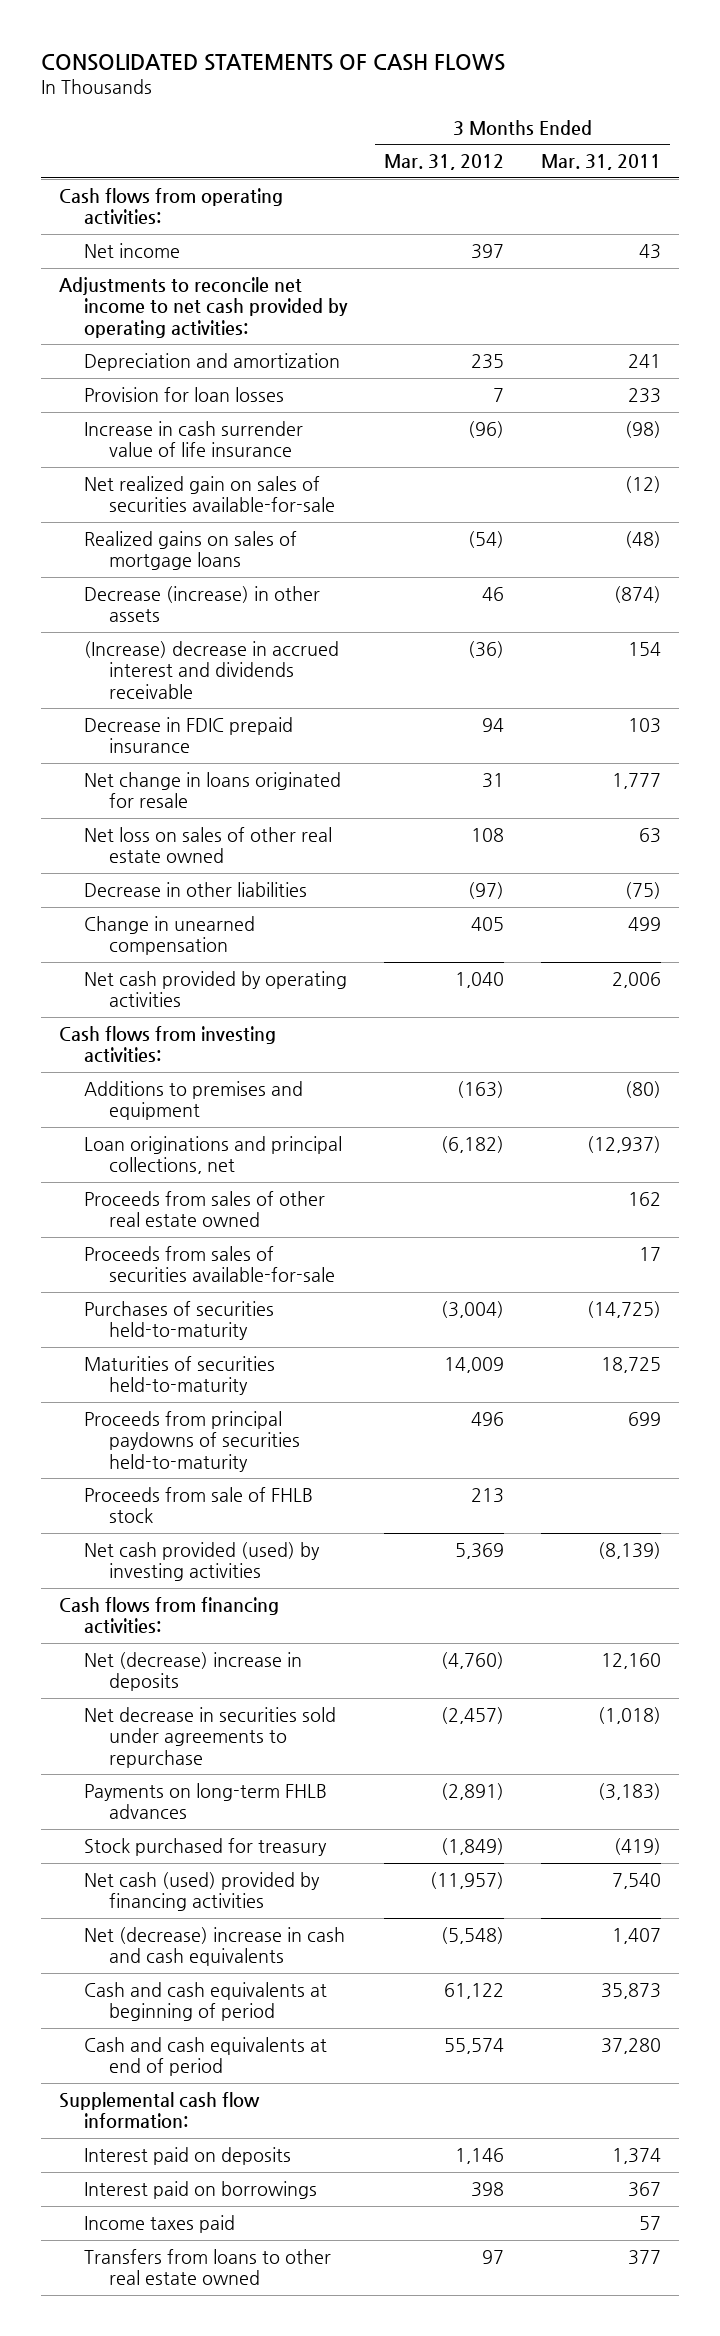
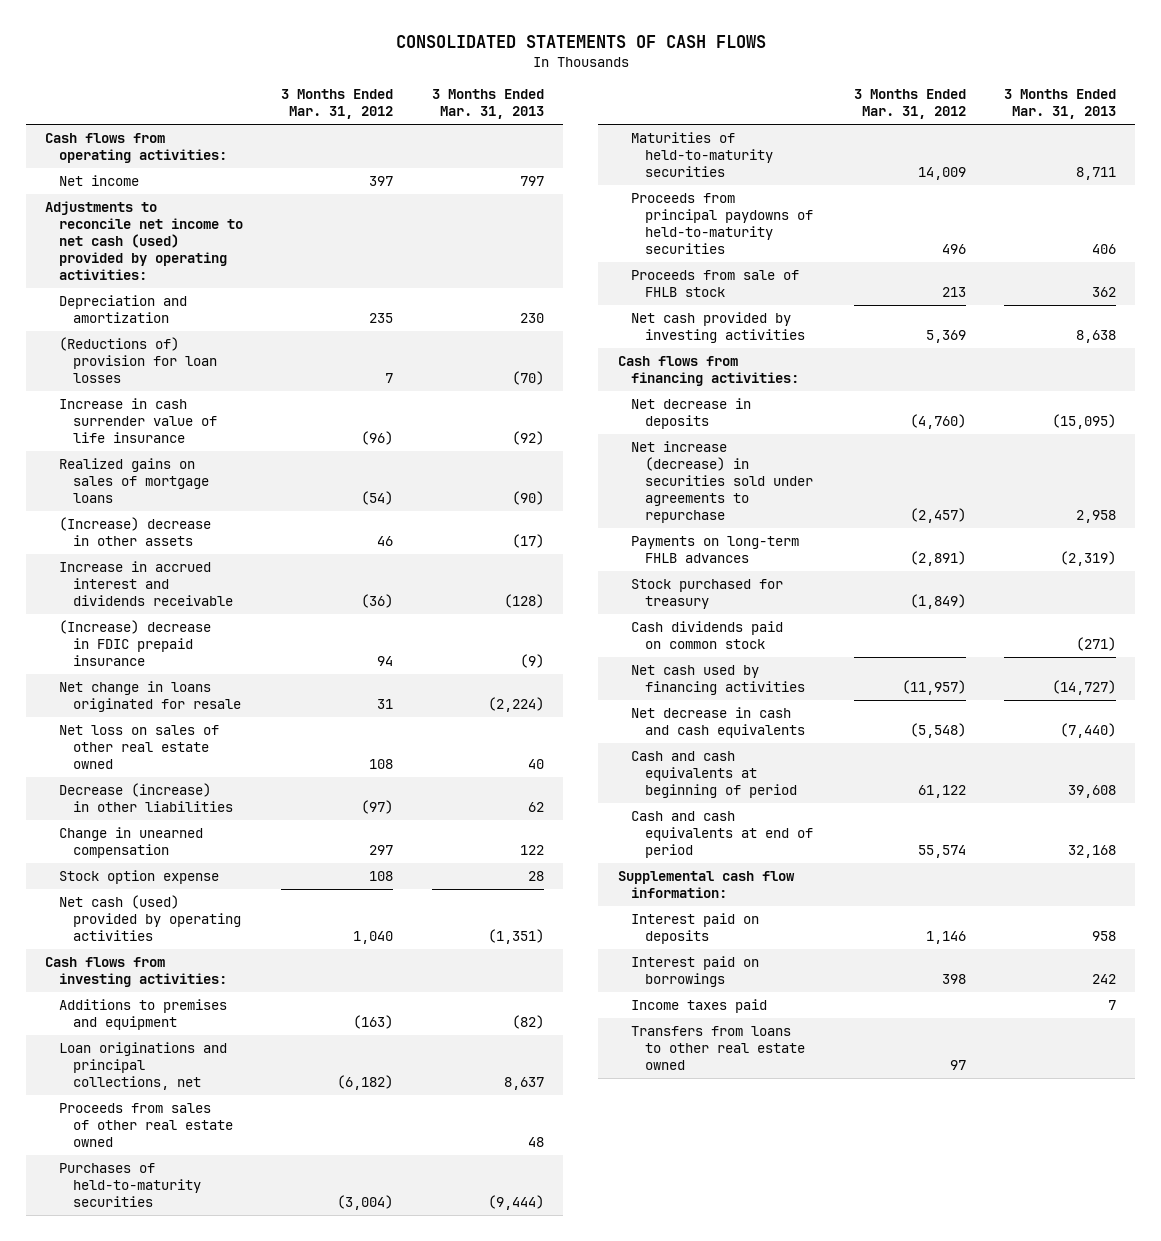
[540,154,661,171] Mar. 31, 2011 -> none
none -> [431,89,544,120] 3 Months Ended Mar. 31, 2013
[59,277,349,338] Adjustments to reconcile net income to net cash provided by operating activities: -> [44,201,243,280] Adjustments to reconcile net income to net cash (used) provided by operating activities:
[84,387,285,403] Provision for loan losses -> [58,337,217,384] (Reductions of) provision for loan losses
[84,476,335,513] Net realized gain on sales of securities available-for-sale -> none
[84,586,321,623] Decrease (increase) in other assets -> [58,517,211,547] (Increase) decrease in other assets
[84,641,340,699] (Increase) decrease in accrued interest and dividends receivable -> [58,561,233,607] Increase in accrued interest and dividends receivable
[84,717,294,754] Decrease in FDIC prepaid insurance -> [58,620,211,667] (Increase) decrease in FDIC prepaid insurance
[84,882,308,898] Decrease in other liabilities -> [58,783,233,813] Decrease (increase) in other liabilities
[471,917,505,932] 405 -> [369,845,394,856] 297
none -> [58,870,219,885] Stock option expense
[84,971,348,1008] Net cash provided by operating activities -> [58,895,241,942] Net cash (used) provided by operating activities
[84,1246,335,1283] Proceeds from sales of securities available-for-sale -> none
[84,1301,275,1341] Purchases of securities held-to-maturity -> [58,1163,201,1208] Purchases of held-to-maturity securities
[84,1356,276,1396] Maturities of securities held-to-maturity -> [631,132,774,178] Maturities of held-to-maturity securities
[84,1411,300,1472] Proceeds from principal paydowns of securities held-to-maturity -> [631,193,814,255] Proceeds from principal paydowns of held-to-maturity securities
[84,1542,321,1582] Net cash provided (used) by investing activities -> [631,312,806,344] Net cash provided by investing activities
[84,1652,303,1692] Net (decrease) increase in deposits -> [631,398,752,430] Net decrease in deposits
[84,1707,337,1768] Net decrease in securities sold under agreements to repurchase -> [631,441,814,523] Net increase (decrease) in securities sold under agreements to repurchase
none -> [631,621,784,650] Cash dividends paid on common stock
[84,1872,321,1912] Net cash (used) provided by financing activities -> [631,665,806,696] Net cash used by financing activities
[84,1927,346,1967] Net (decrease) increase in cash and cash equivalents -> [631,707,806,739] Net decrease in cash and cash equivalents

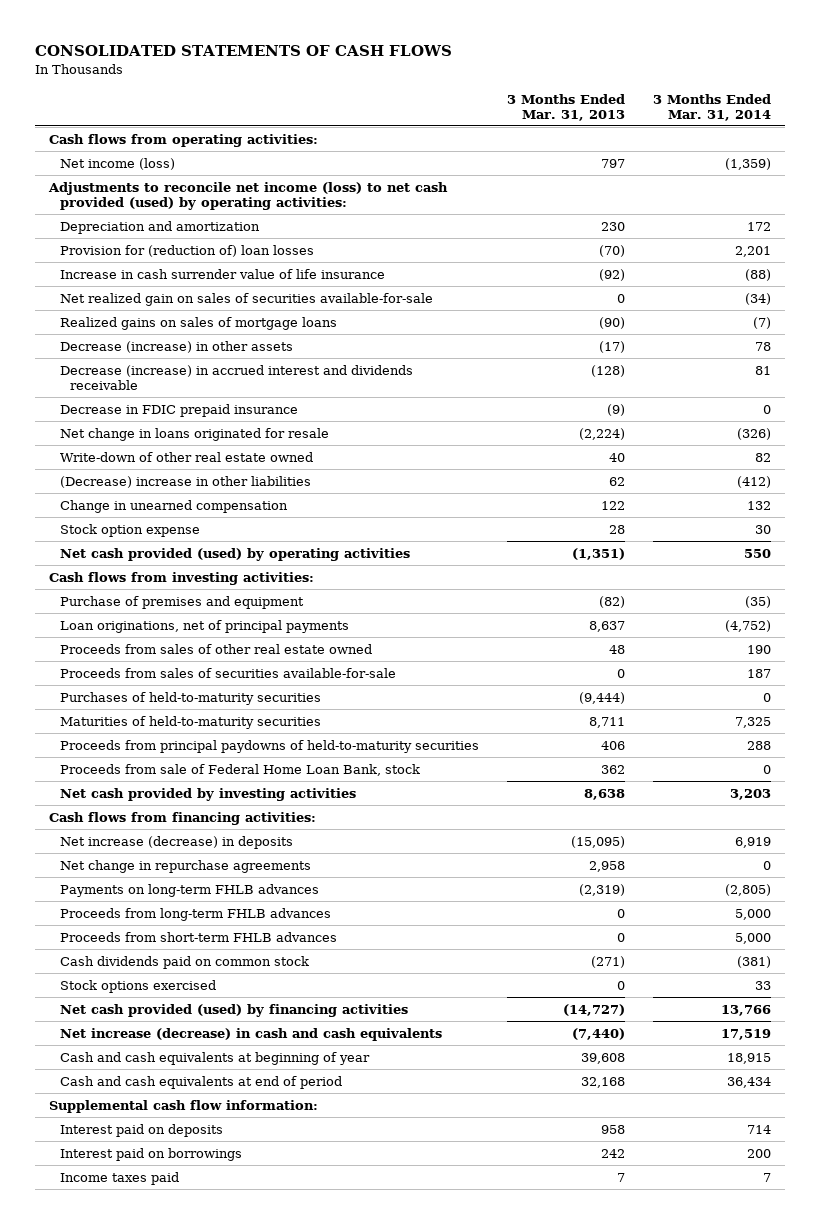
[281,89,394,120] 3 Months Ended Mar. 31, 2012 -> none
none -> [653,93,772,121] 3 Months Ended Mar. 31, 2014
[58,175,139,187] Net income -> [59,157,175,170] Net income (loss)
[44,201,243,280] Adjustments to reconcile net income to net cash (used) provided by operating activities: -> [48,181,449,210] Adjustments to reconcile net income (loss) to net cash provided (used) by operating activities:
[58,337,217,384] (Reductions of) provision for loan losses -> [59,244,314,257] Provision for (reduction of) loan losses
none -> [59,292,433,306] Net realized gain on sales of securities available-for-sale
[58,517,211,547] (Increase) decrease in other assets -> [59,340,293,353] Decrease (increase) in other assets
[58,561,233,607] Increase in accrued interest and dividends receivable -> [59,364,413,390] Decrease (increase) in accrued interest and dividends receivable
[58,620,211,667] (Increase) decrease in FDIC prepaid insurance -> [59,403,298,417] Decrease in FDIC prepaid insurance
[58,725,219,770] Net loss on sales of other real estate owned -> [59,451,313,462] Write-down of other real estate owned
[58,783,233,813] Decrease (increase) in other liabilities -> [59,475,311,488] (Decrease) increase in other liabilities
[58,895,241,942] Net cash (used) provided by operating activities -> [59,547,410,561] Net cash provided (used) by operating activities
[58,999,227,1031] Additions to premises and equipment -> [59,595,304,609] Purchase of premises and equipment
[58,1042,227,1091] Loan originations and principal collections, net -> [59,619,349,633] Loan originations, net of principal payments
none -> [59,667,396,678] Proceeds from sales of securities available-for-sale
[631,270,800,298] Proceeds from sale of FHLB stock -> [59,763,420,776] Proceeds from sale of Federal Home Loan Bank, stock
[631,398,752,430] Net decrease in deposits -> [59,835,293,849] Net increase (decrease) in deposits
[631,441,814,523] Net increase (decrease) in securities sold under agreements to repurchase -> [59,859,311,873] Net change in repurchase agreements
[631,579,784,610] Stock purchased for treasury -> none
none -> [59,907,331,921] Proceeds from long-term FHLB advances
none -> [59,931,337,942] Proceeds from short-term FHLB advances
none -> [59,979,216,993] Stock options exercised
[631,665,806,696] Net cash used by financing activities -> [59,1003,408,1017] Net cash provided (used) by financing activities
[631,707,806,739] Net decrease in cash and cash equivalents -> [59,1027,442,1041] Net increase (decrease) in cash and cash equivalents
[631,751,798,799] Cash and cash equivalents at beginning of period -> [59,1051,370,1065] Cash and cash equivalents at beginning of year
[631,1026,806,1071] Transfers from loans to other real estate owned -> none

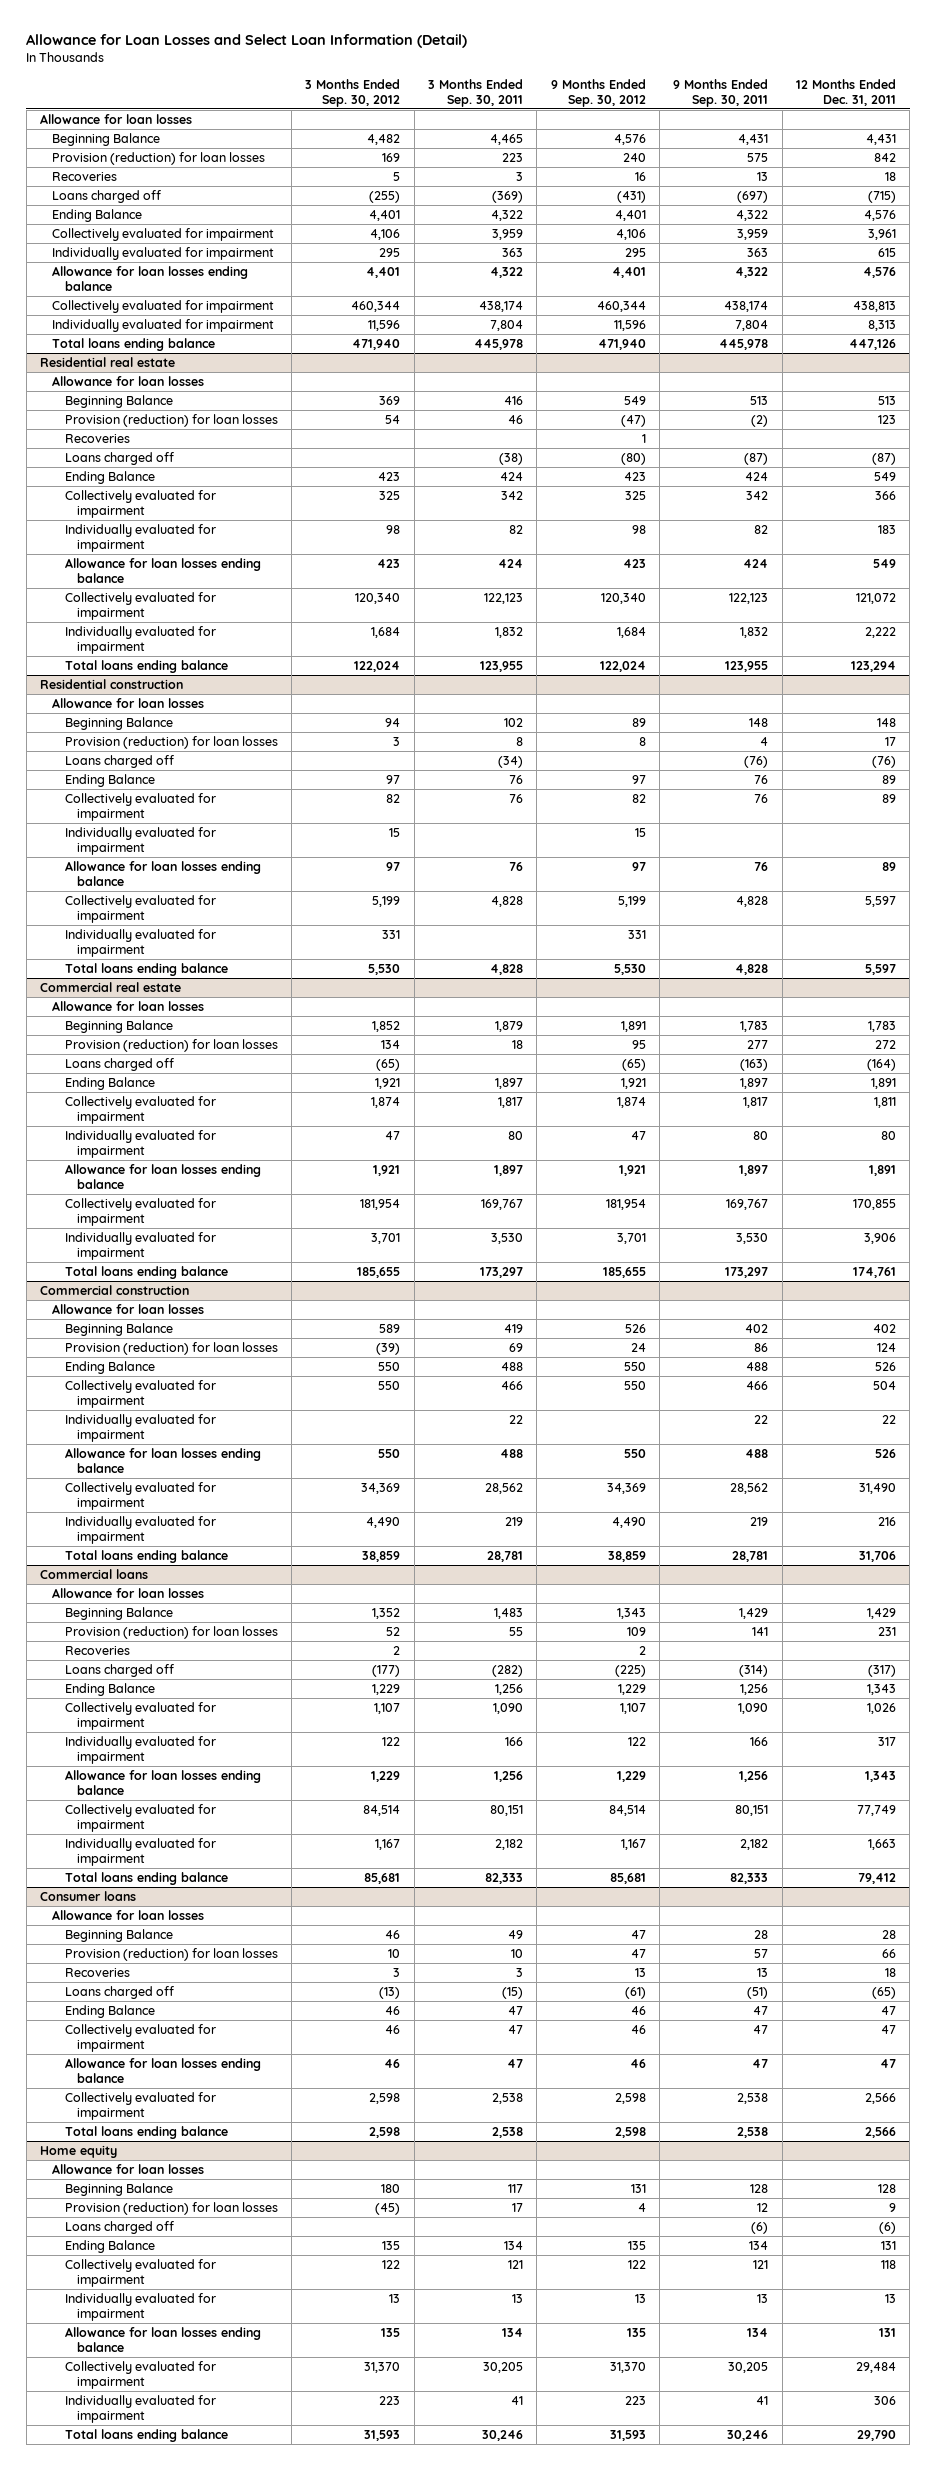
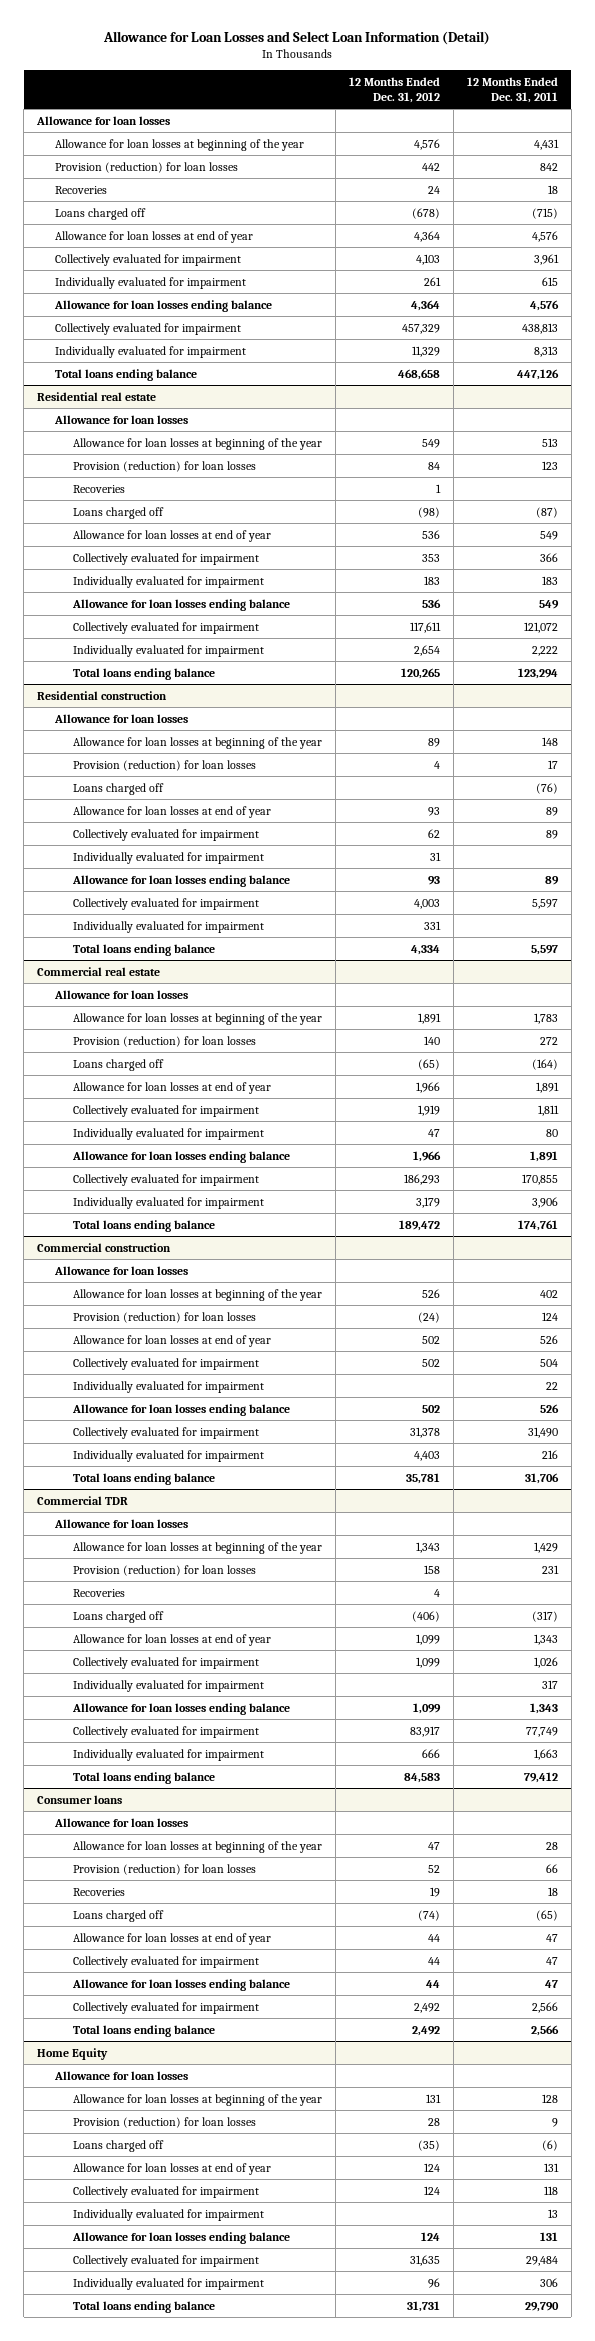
[305,78,401,108] 3 Months Ended Sep. 30, 2012 -> none
[427,78,523,108] 3 Months Ended Sep. 30, 2011 -> none
[550,78,646,108] 9 Months Ended Sep. 30, 2012 -> none
[673,78,769,108] 9 Months Ended Sep. 30, 2011 -> none
none -> [348,77,440,103] 12 Months Ended Dec. 31, 2012
[52,132,161,146] Beginning Balance -> [54,138,304,151] Allowance for loan losses at beginning of the year
[52,208,143,222] Ending Balance -> [54,230,253,243] Allowance for loan losses at end of year
[64,394,173,408] Beginning Balance -> [72,437,322,450] Allowance for loan losses at beginning of the year
[64,470,155,484] Ending Balance -> [72,529,271,542] Allowance for loan losses at end of year
[64,716,173,730] Beginning Balance -> [72,736,322,749] Allowance for loan losses at beginning of the year
[64,773,155,787] Ending Balance -> [72,805,271,818] Allowance for loan losses at end of year
[64,1019,173,1033] Beginning Balance -> [72,1012,322,1025] Allowance for loan losses at beginning of the year
[64,1076,155,1090] Ending Balance -> [72,1081,271,1094] Allowance for loan losses at end of year
[64,1322,173,1336] Beginning Balance -> [72,1288,322,1301] Allowance for loan losses at beginning of the year
[64,1360,155,1374] Ending Balance -> [72,1334,271,1347] Allowance for loan losses at end of year
[39,1568,148,1579] Commercial loans -> none
none -> [36,1495,128,1505] Commercial TDR
[64,1606,173,1620] Beginning Balance -> [72,1541,322,1554] Allowance for loan losses at beginning of the year
[64,1682,155,1696] Ending Balance -> [72,1633,271,1646] Allowance for loan losses at end of year
[64,1928,173,1942] Beginning Balance -> [72,1840,322,1853] Allowance for loan losses at beginning of the year
[64,2004,155,2018] Ending Balance -> [72,1932,271,1945] Allowance for loan losses at end of year
[39,2144,117,2158] Home equity -> [36,2047,108,2060] Home Equity
[64,2182,173,2196] Beginning Balance -> [72,2093,322,2106] Allowance for loan losses at beginning of the year
[64,2239,155,2253] Ending Balance -> [72,2162,271,2175] Allowance for loan losses at end of year

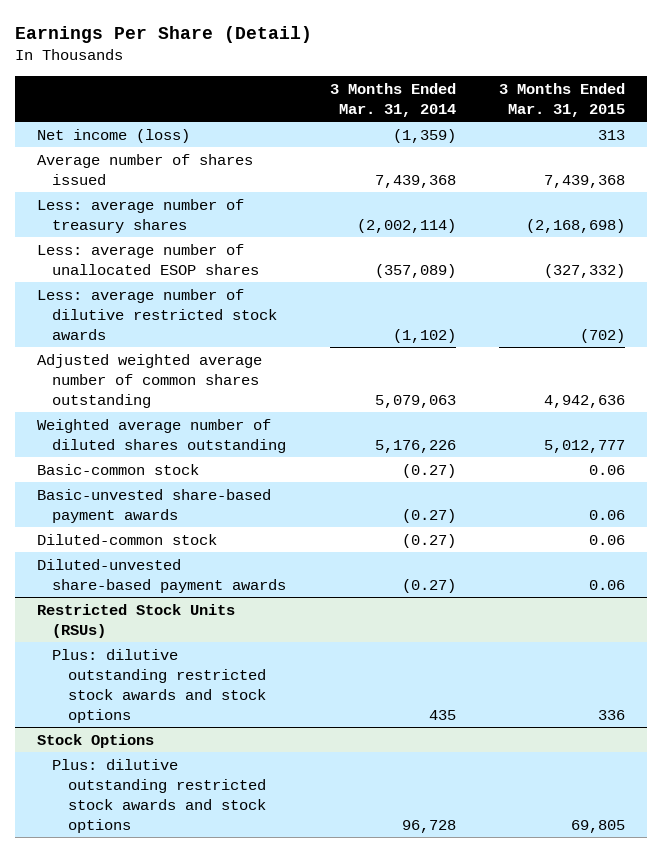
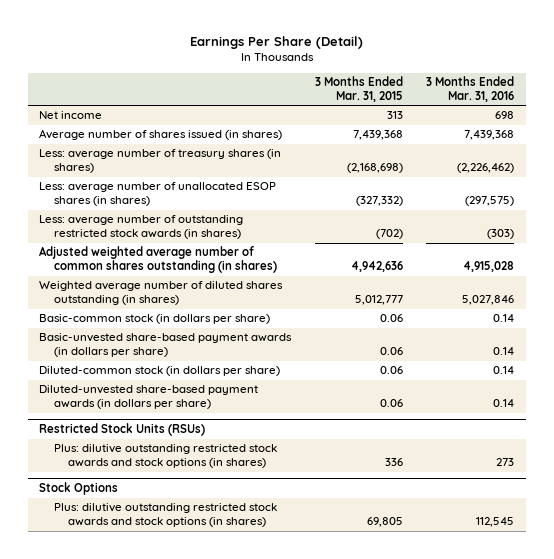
[329,82,456,118] 3 Months Ended Mar. 31, 2014 -> none
none -> [426,76,515,102] 3 Months Ended Mar. 31, 2016
[36,128,190,143] Net income (loss) -> [39,111,103,120] Net income
[36,153,253,185] Average number of shares issued -> [39,129,283,141] Average number of shares issued (in shares)
[36,198,244,233] Less: average number of treasury shares -> [39,149,282,174] Less: average number of treasury shares (in shares)
[36,243,260,275] Less: average number of unallocated ESOP shares -> [39,182,277,207] Less: average number of unallocated ESOP shares (in shares)
[36,288,278,340] Less: average number of dilutive restricted stock awards -> [39,215,244,240] Less: average number of outstanding restricted stock awards (in shares)
[36,353,262,408] Adjusted weighted average number of common shares outstanding -> [39,246,277,274] Adjusted weighted average number of common shares outstanding (in shares)
[36,418,287,453] Weighted average number of diluted shares outstanding -> [39,281,284,306] Weighted average number of diluted shares outstanding (in shares)
[36,463,199,475] Basic-common stock -> [39,314,271,325] Basic-common stock (in dollars per share)
[36,488,271,523] Basic-unvested share-based payment awards -> [39,333,293,358] Basic-unvested share-based payment awards (in dollars per share)
[36,533,217,545] Diluted-common stock -> [39,366,281,377] Diluted-common stock (in dollars per share)
[36,558,287,593] Diluted-unvested share-based payment awards -> [39,385,259,410] Diluted-unvested share-based payment awards (in dollars per share)
[52,648,266,724] Plus: dilutive outstanding restricted stock awards and stock options -> [53,444,277,469] Plus: dilutive outstanding restricted stock awards and stock options (in shares)
[52,758,266,834] Plus: dilutive outstanding restricted stock awards and stock options -> [53,503,277,528] Plus: dilutive outstanding restricted stock awards and stock options (in shares)

